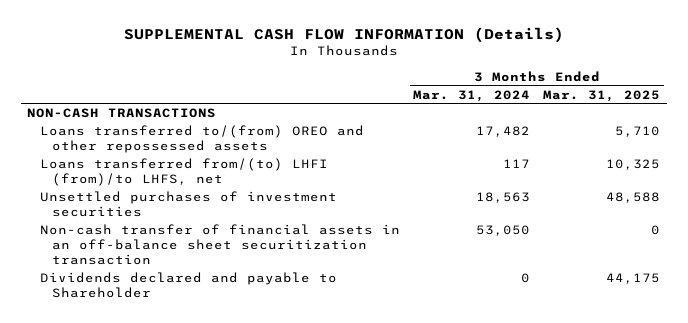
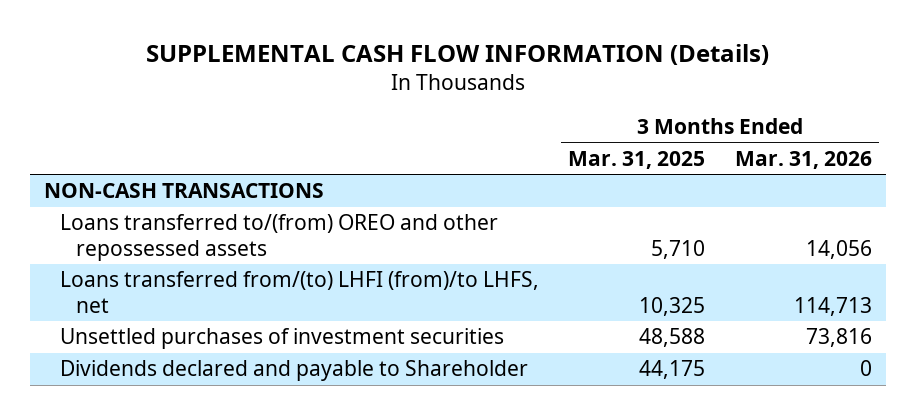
[413,89,531,102] Mar. 31, 2024 -> none
none -> [734,150,872,169] Mar. 31, 2026
[39,224,400,266] Non-cash transfer of financial assets in an off-balance sheet securitization transaction -> none

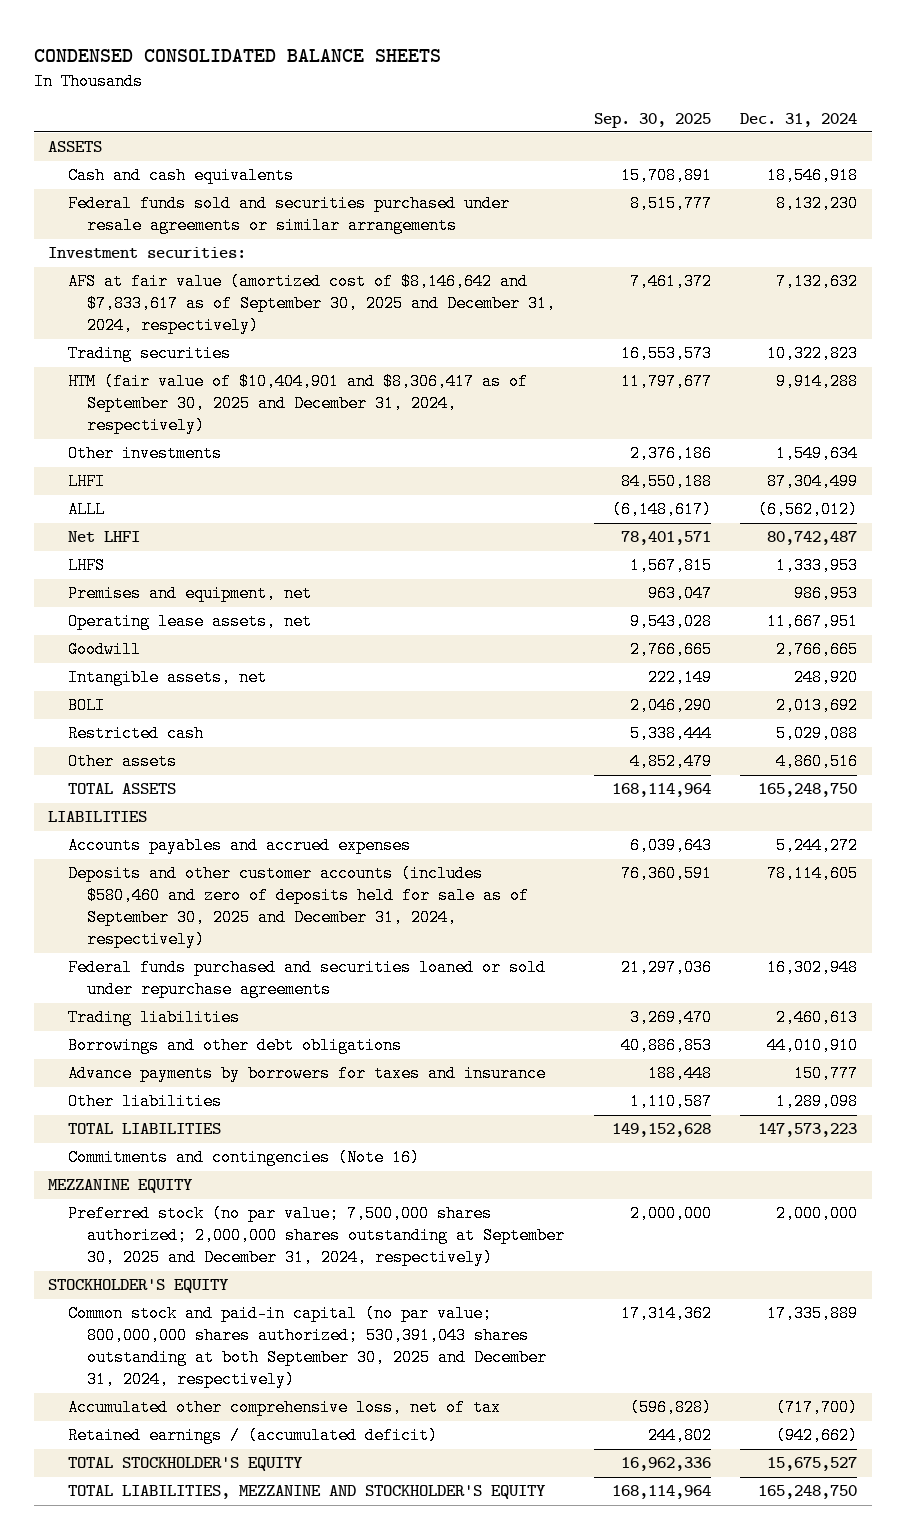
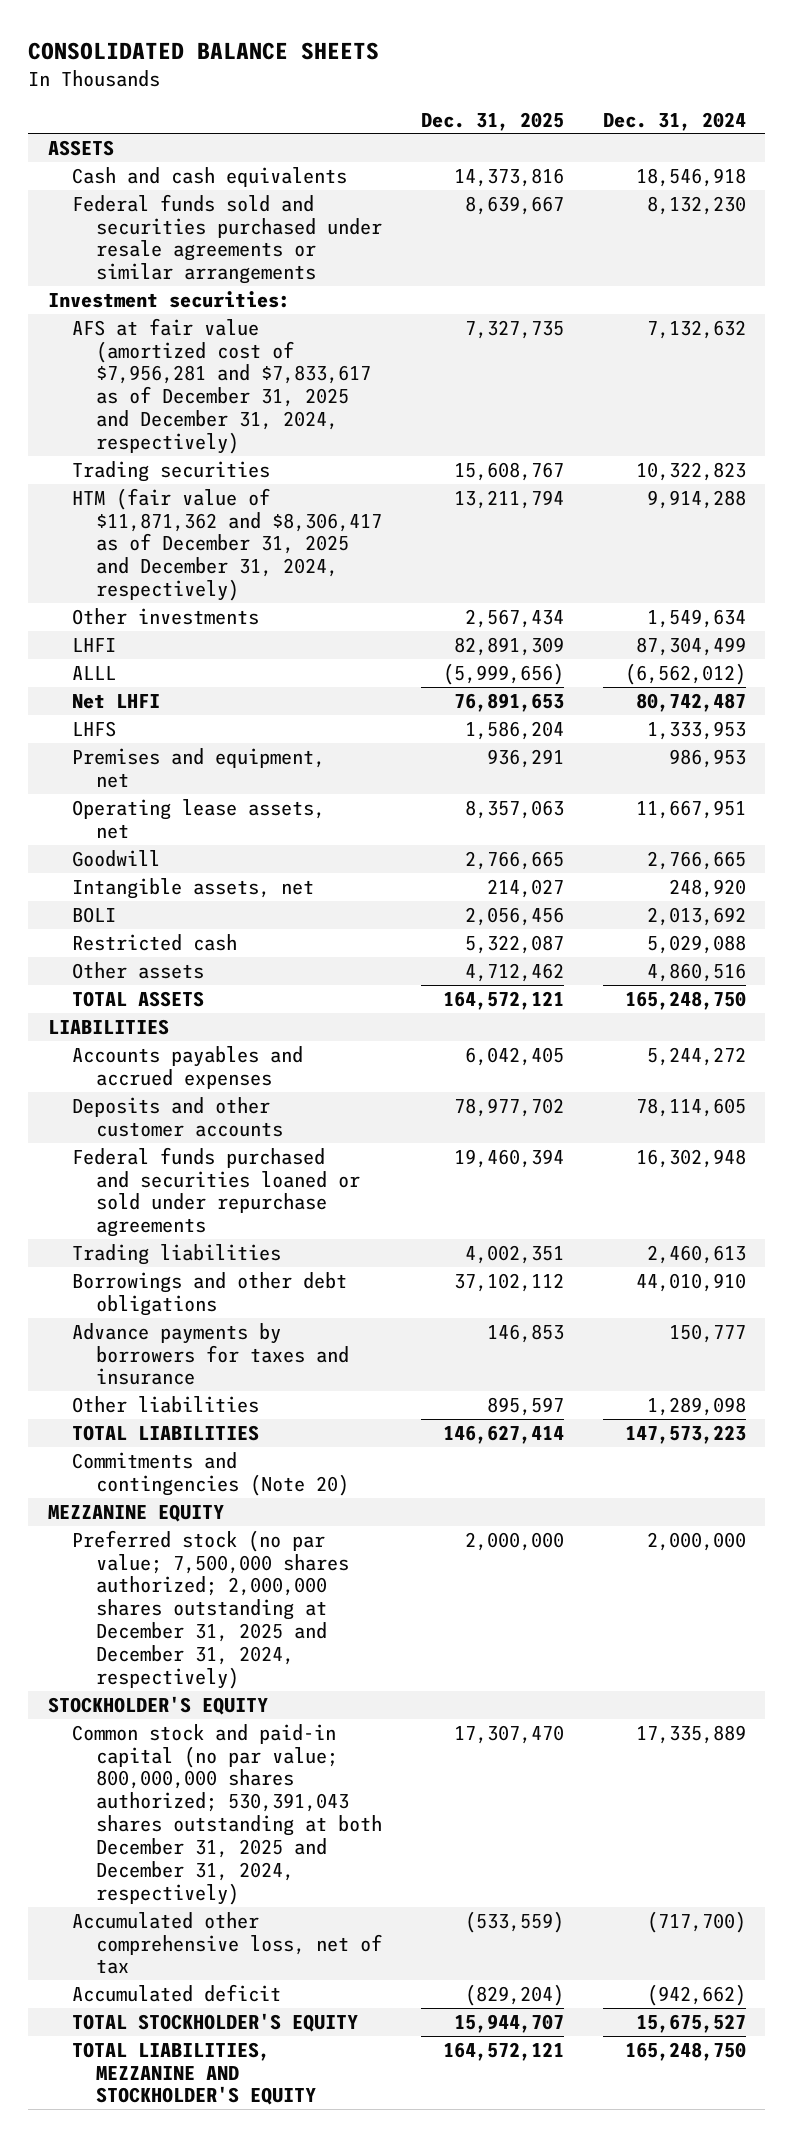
[33,48,441,62] CONDENSED CONSOLIDATED BALANCE SHEETS -> [28,42,380,61] CONSOLIDATED BALANCE SHEETS
[593,112,711,128] Sep. 30, 2025 -> none
none -> [420,111,564,131] Dec. 31, 2025
[67,273,557,335] AFS at fair value (amortized cost of $8,146,642 and $7,833,617 as of September 30, 2025 and December 31, 2024, respectively) -> [71,317,372,455] AFS at fair value (amortized cost of $7,956,281 and $7,833,617 as of December 31, 2025 and December 31, 2024, respectively)
[67,373,528,435] HTM (fair value of $10,404,901 and $8,306,417 as of September 30, 2025 and December 31, 2024, respectively) -> [71,487,383,602] HTM (fair value of $11,871,362 and $8,306,417 as of December 31, 2025 and December 31, 2024, respectively)
[67,865,530,949] Deposits and other customer accounts (includes $580,460 and zero of deposits held for sale as of September 30, 2025 and December 31, 2024, respectively) -> [71,1096,284,1137] Deposits and other customer accounts
[67,1149,420,1167] Commitments and contingencies (Note 16) -> [71,1451,350,1496] Commitments and contingencies (Note 20)
[67,1205,566,1267] Preferred stock (no par value; 7,500,000 shares authorized; 2,000,000 shares outstanding at September 30, 2025 and December 31, 2024, respectively) -> [71,1529,350,1689] Preferred stock (no par value; 7,500,000 shares authorized; 2,000,000 shares outstanding at December 31, 2025 and December 31, 2024, respectively)
[67,1305,548,1389] Common stock and paid-in capital (no par value; 800,000,000 shares authorized; 530,391,043 shares outstanding at both September 30, 2025 and December 31, 2024, respectively) -> [71,1723,383,1905] Common stock and paid-in capital (no par value; 800,000,000 shares authorized; 530,391,043 shares outstanding at both December 31, 2025 and December 31, 2024, respectively)
[67,1427,438,1445] Retained earnings / (accumulated deficit) -> [71,1983,281,2002] Accumulated deficit

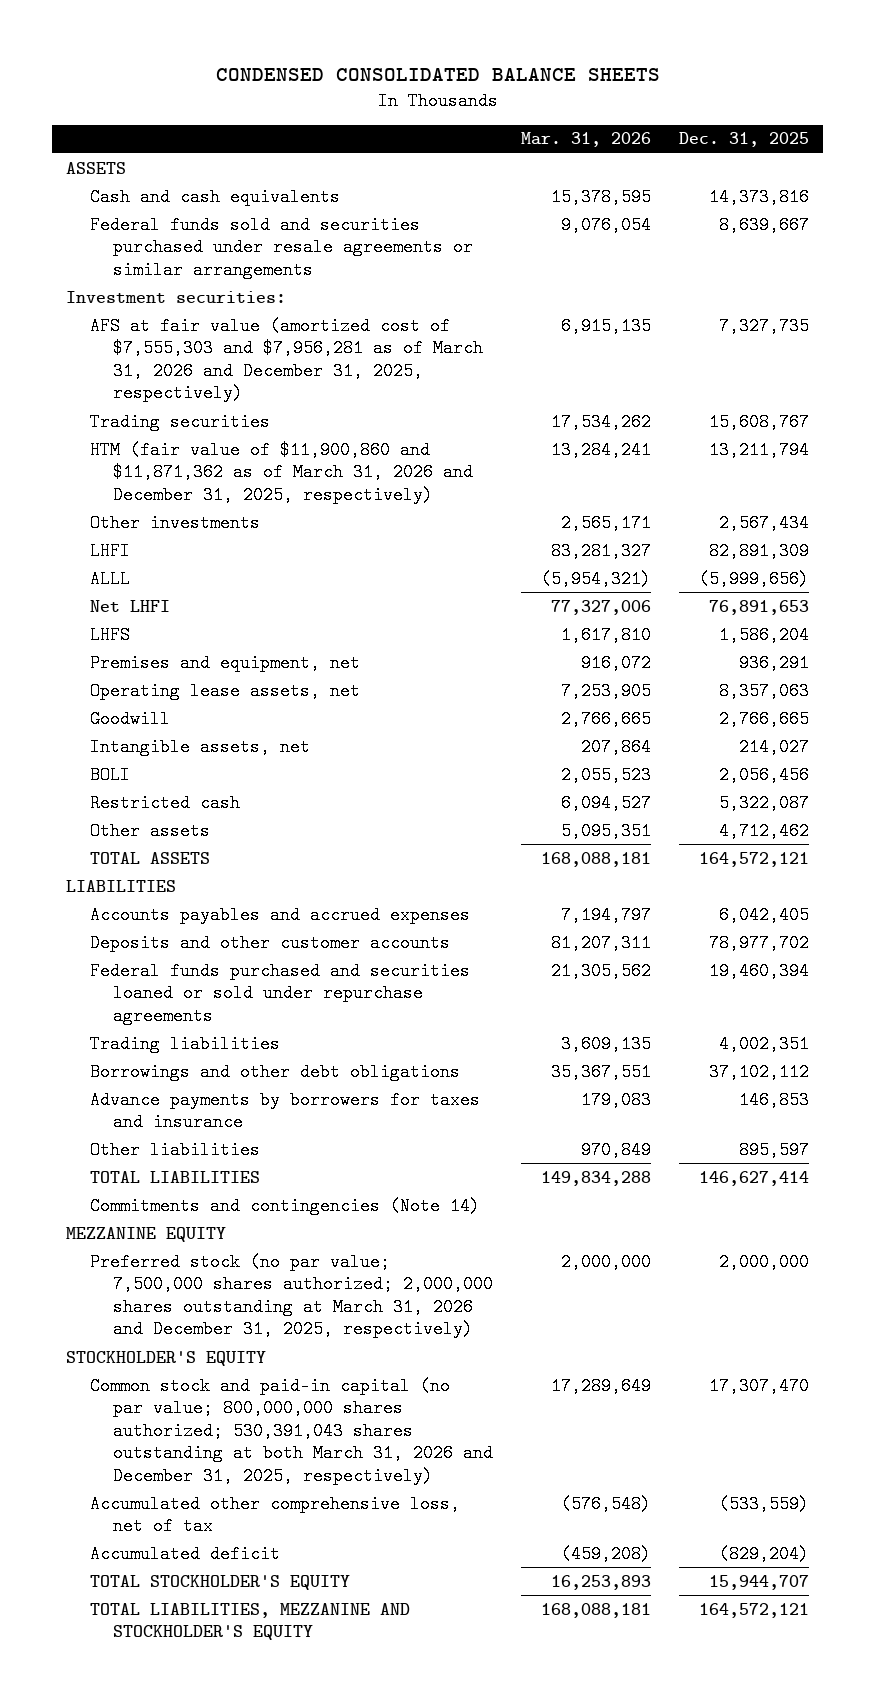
[28,42,380,61] CONSOLIDATED BALANCE SHEETS -> [215,68,660,82] CONDENSED CONSOLIDATED BALANCE SHEETS
[602,111,746,131] Dec. 31, 2024 -> none
none -> [521,132,652,148] Mar. 31, 2026
[71,317,372,455] AFS at fair value (amortized cost of $7,956,281 and $7,833,617 as of December 31, 2025 and December 31, 2024, respectively) -> [89,316,484,403] AFS at fair value (amortized cost of $7,555,303 and $7,956,281 as of March 31, 2026 and December 31, 2025, respectively)
[71,487,383,602] HTM (fair value of $11,871,362 and $8,306,417 as of December 31, 2025 and December 31, 2024, respectively) -> [89,440,474,504] HTM (fair value of $11,900,860 and $11,871,362 as of March 31, 2026 and December 31, 2025, respectively)
[71,1451,350,1496] Commitments and contingencies (Note 20) -> [89,1196,480,1215] Commitments and contingencies (Note 14)
[71,1529,350,1689] Preferred stock (no par value; 7,500,000 shares authorized; 2,000,000 shares outstanding at December 31, 2025 and December 31, 2024, respectively) -> [89,1252,494,1339] Preferred stock (no par value; 7,500,000 shares authorized; 2,000,000 shares outstanding at March 31, 2026 and December 31, 2025, respectively)
[71,1723,383,1905] Common stock and paid-in capital (no par value; 800,000,000 shares authorized; 530,391,043 shares outstanding at both December 31, 2025 and December 31, 2024, respectively) -> [89,1376,494,1486] Common stock and paid-in capital (no par value; 800,000,000 shares authorized; 530,391,043 shares outstanding at both March 31, 2026 and December 31, 2025, respectively)

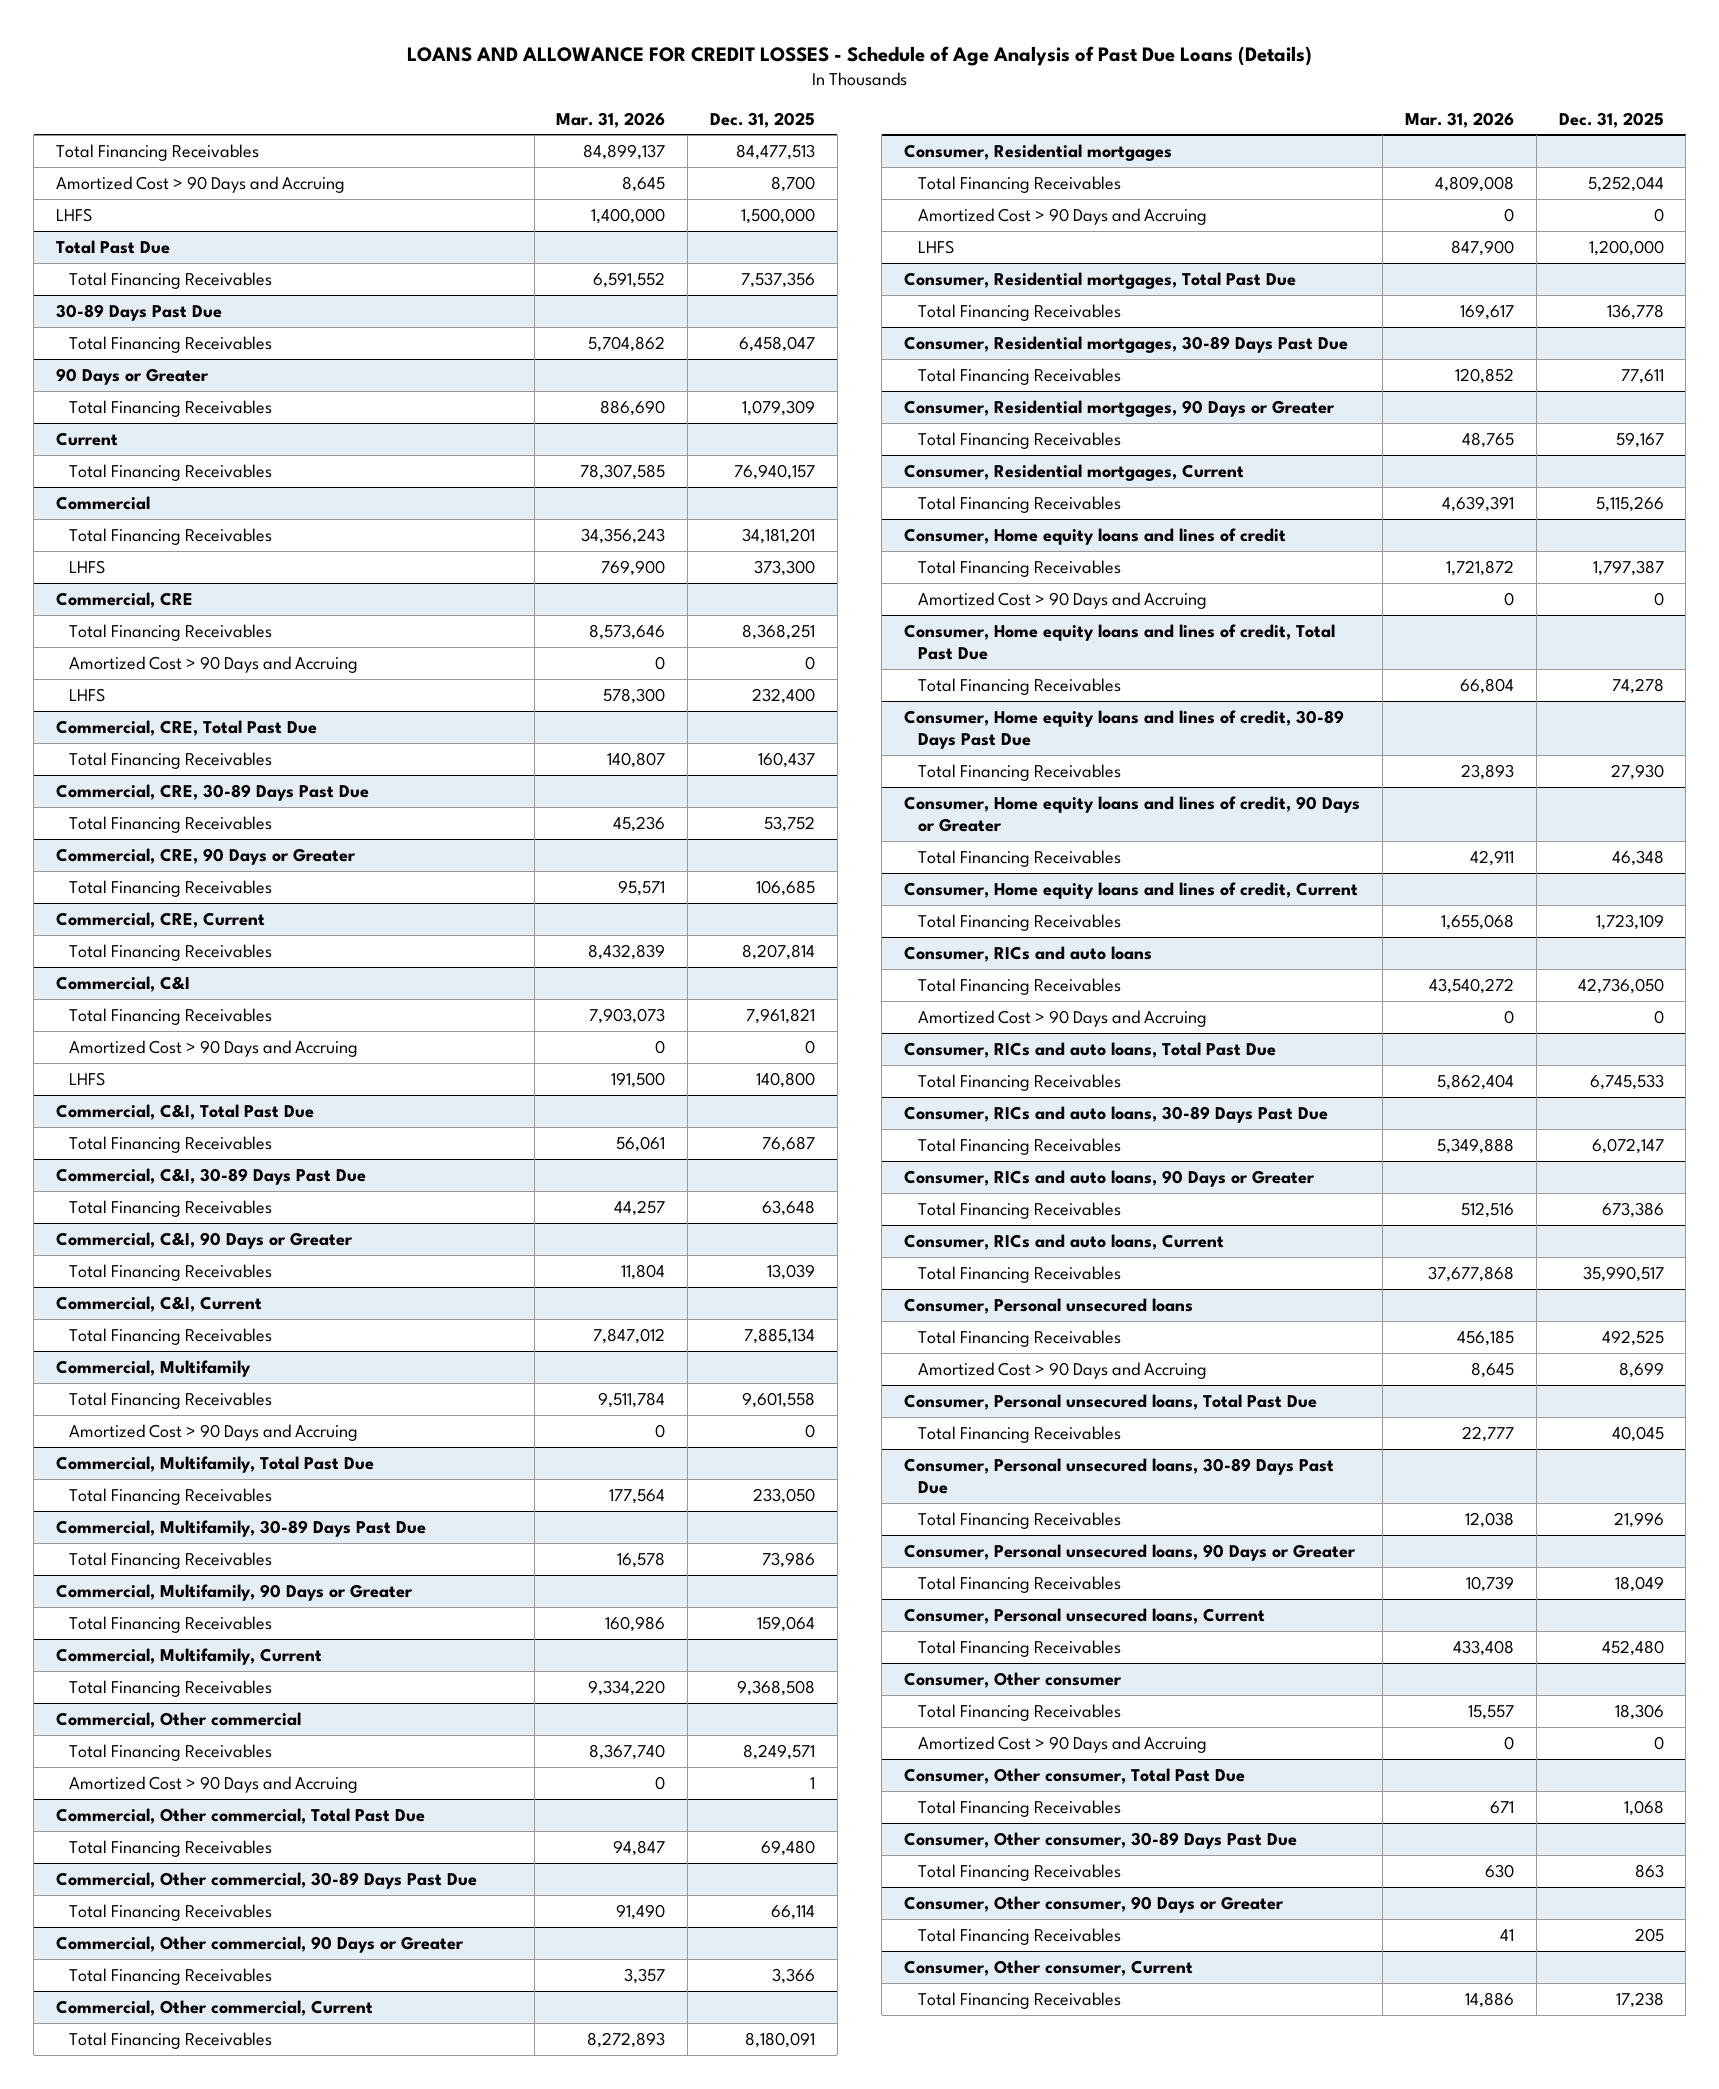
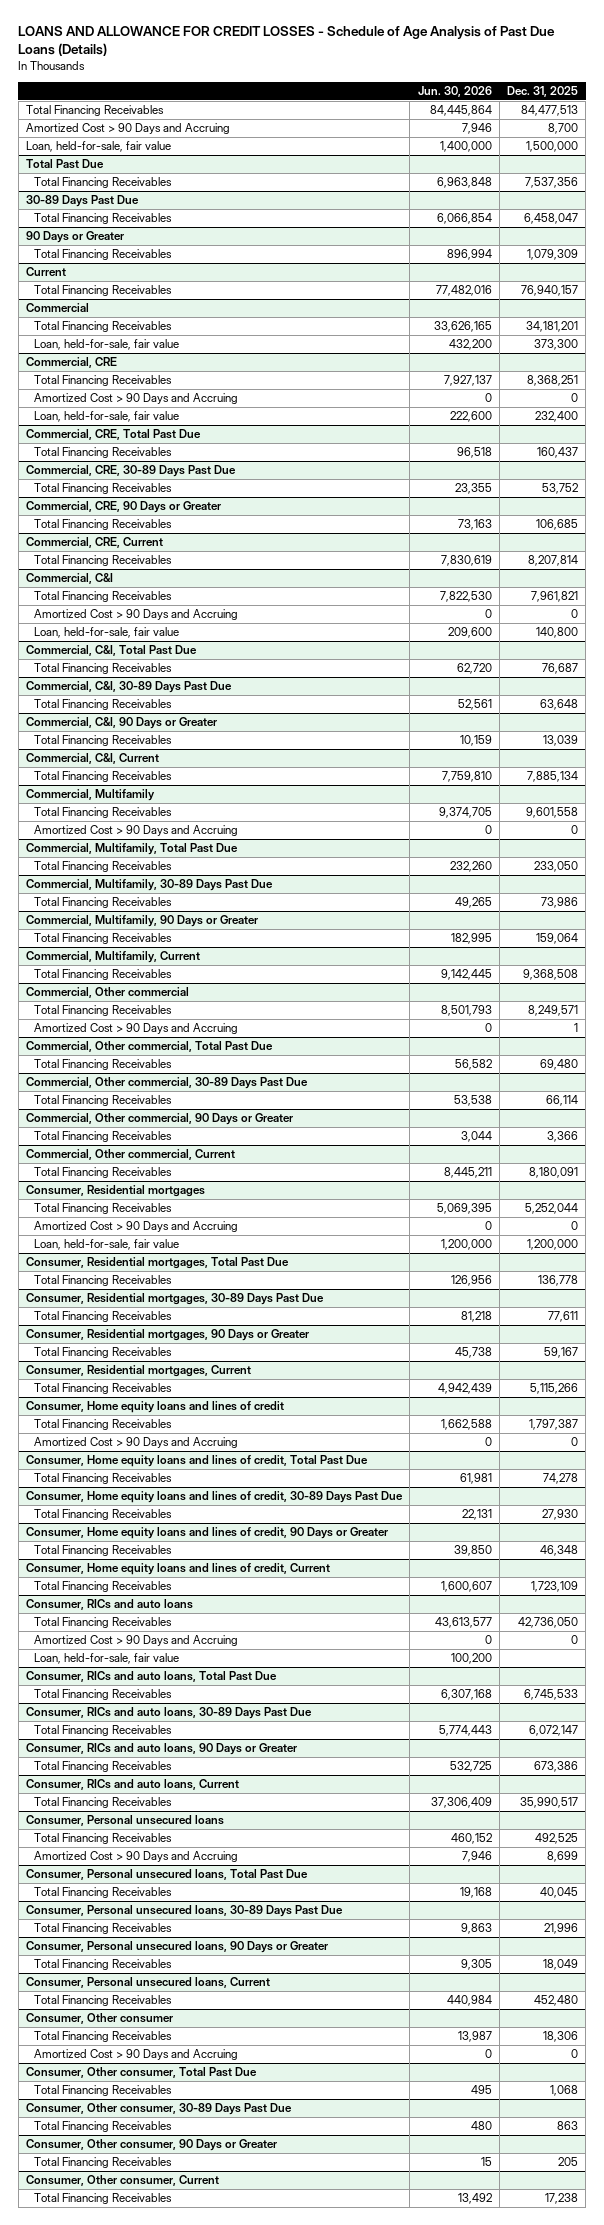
[556,111,666,128] Mar. 31, 2026 -> none
none -> [417,86,492,98] Jun. 30, 2026
[55,207,92,222] LHFS -> [25,141,171,153] Loan, held-for-sale, fair value
[69,559,106,574] LHFS -> [34,339,180,351] Loan, held-for-sale, fair value
[69,687,106,702] LHFS -> [34,411,180,423] Loan, held-for-sale, fair value
[69,1071,106,1086] LHFS -> [34,627,180,639] Loan, held-for-sale, fair value
[917,239,954,254] LHFS -> [34,1239,180,1251] Loan, held-for-sale, fair value
none -> [34,1653,180,1665] Loan, held-for-sale, fair value

